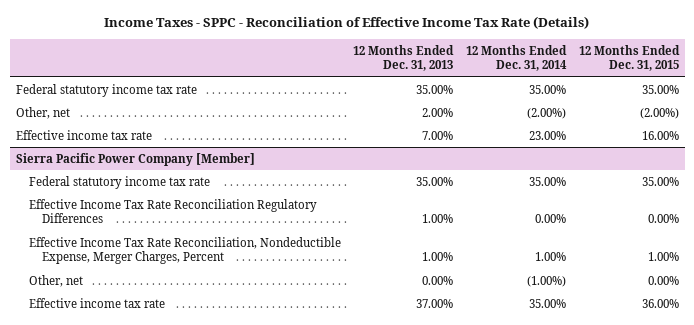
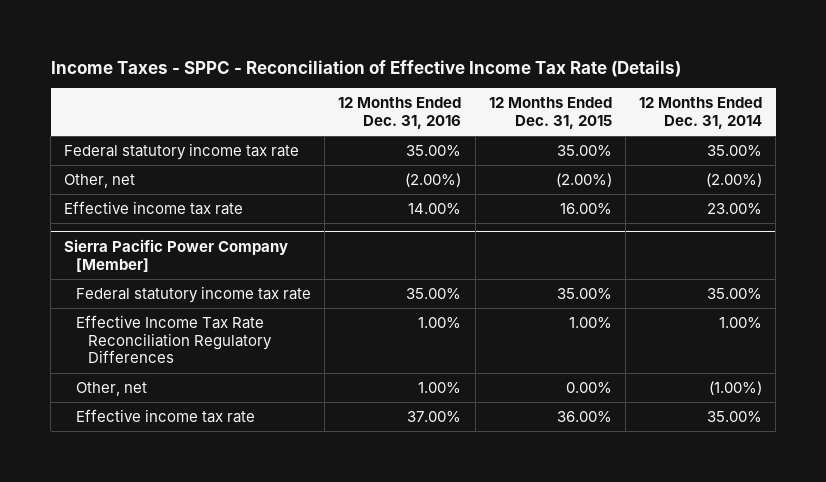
[353,44,455,72] 12 Months Ended Dec. 31, 2013 -> none
none -> [338,97,462,129] 12 Months Ended Dec. 31, 2016
[28,236,341,265] Effective Income Tax Rate Reconciliation, Nondeductible Expense, Merger Charges, Percent -> none
[534,214,566,224] 0.00% -> [719,317,763,329] 1.00%
[647,214,679,224] 0.00% -> [568,317,612,329] 1.00%

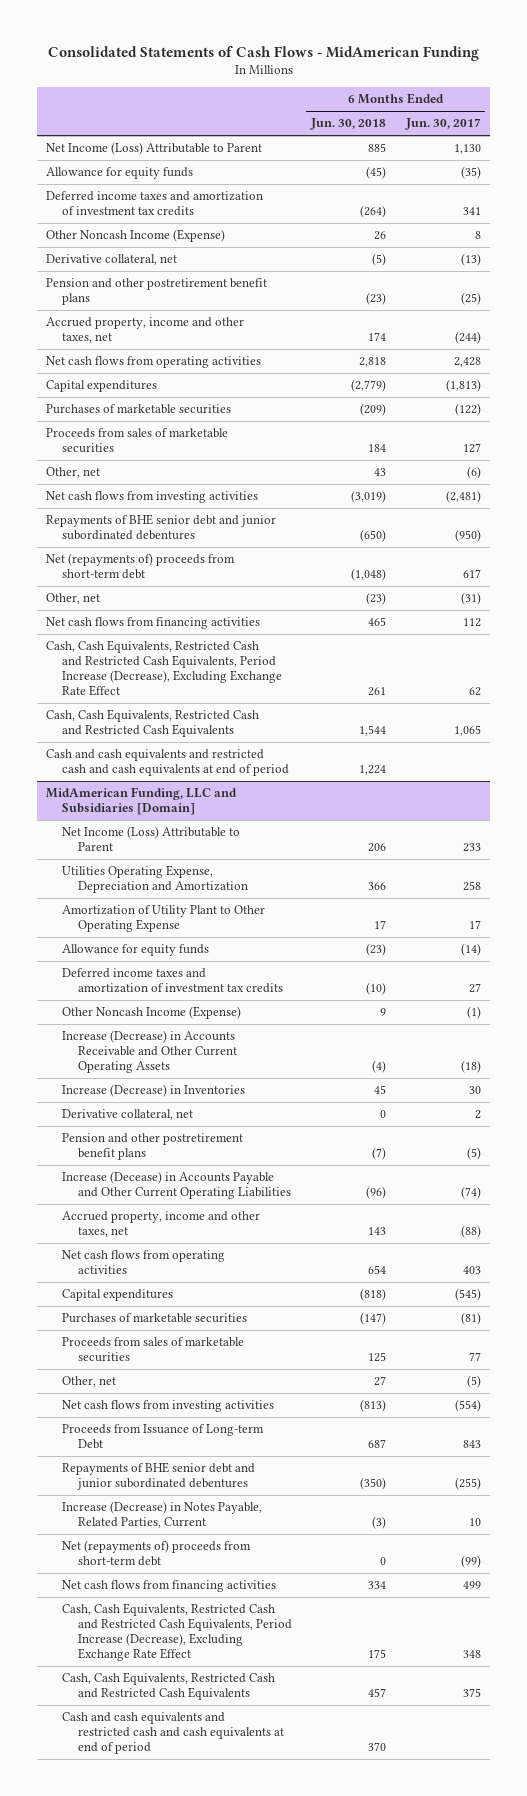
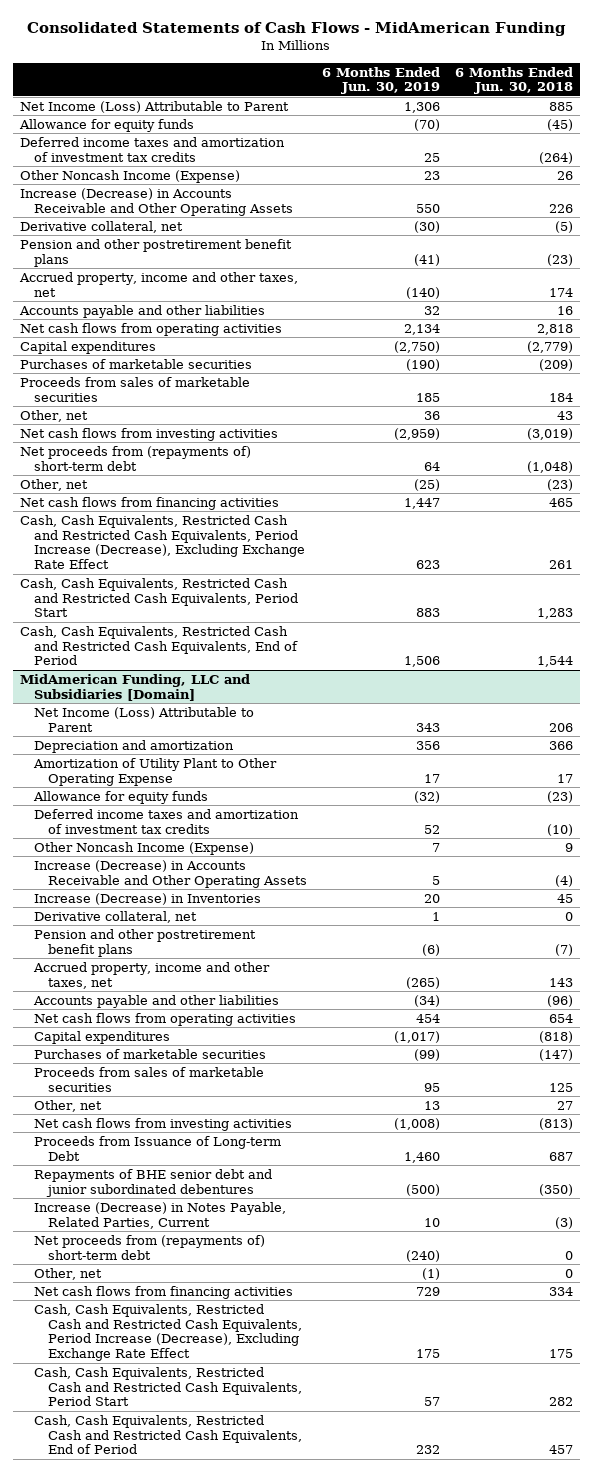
[404,118,481,131] Jun. 30, 2017 -> none
none -> [322,66,441,95] 6 Months Ended Jun. 30, 2019
none -> [20,187,294,216] Increase (Decrease) in Accounts Receivable and Other Operating Assets
none -> [19,304,266,318] Accounts payable and other liabilities
[46,514,277,541] Repayments of BHE senior debt and junior subordinated debentures -> none
[46,553,236,580] Net (repayments of) proceeds from short-term debt -> [20,445,252,471] Net proceeds from (repayments of) short-term debt
[46,709,260,738] Cash, Cash Equivalents, Restricted Cash and Restricted Cash Equivalents -> [20,577,299,618] Cash, Cash Equivalents, Restricted Cash and Restricted Cash Equivalents, Period Start
[359,725,387,737] 1,544 -> [536,608,573,620] 1,283
[46,749,290,777] Cash and cash equivalents and restricted cash and cash equivalents at end of period -> [20,625,299,666] Cash, Cash Equivalents, Restricted Cash and Restricted Cash Equivalents, End of Period
[359,765,387,776] 1,224 -> [536,656,573,668] 1,544
[62,865,248,894] Utilities Operating Expense, Depreciation and Amortization -> [34,739,235,753] Depreciation and amortization
[62,1030,237,1073] Increase (Decrease) in Accounts Receivable and Other Current Operating Assets -> [34,859,308,888] Increase (Decrease) in Accounts Receivable and Other Operating Assets
[62,1171,291,1200] Increase (Decease) in Accounts Payable and Other Current Operating Liabilities -> none
none -> [33,994,280,1008] Accounts payable and other liabilities
[62,1540,252,1567] Net (repayments of) proceeds from short-term debt -> [34,1234,266,1260] Net proceeds from (repayments of) short-term debt
none -> [34,1267,103,1280] Other, net
[62,1672,276,1701] Cash, Cash Equivalents, Restricted Cash and Restricted Cash Equivalents -> [34,1366,303,1407] Cash, Cash Equivalents, Restricted Cash and Restricted Cash Equivalents, Period Start
[368,1688,387,1698] 457 -> [548,1397,573,1407] 282
[62,1712,284,1754] Cash and cash equivalents and restricted cash and cash equivalents at end of period -> [34,1414,303,1455] Cash, Cash Equivalents, Restricted Cash and Restricted Cash Equivalents, End of Period
[368,1741,387,1751] 370 -> [548,1445,573,1455] 457

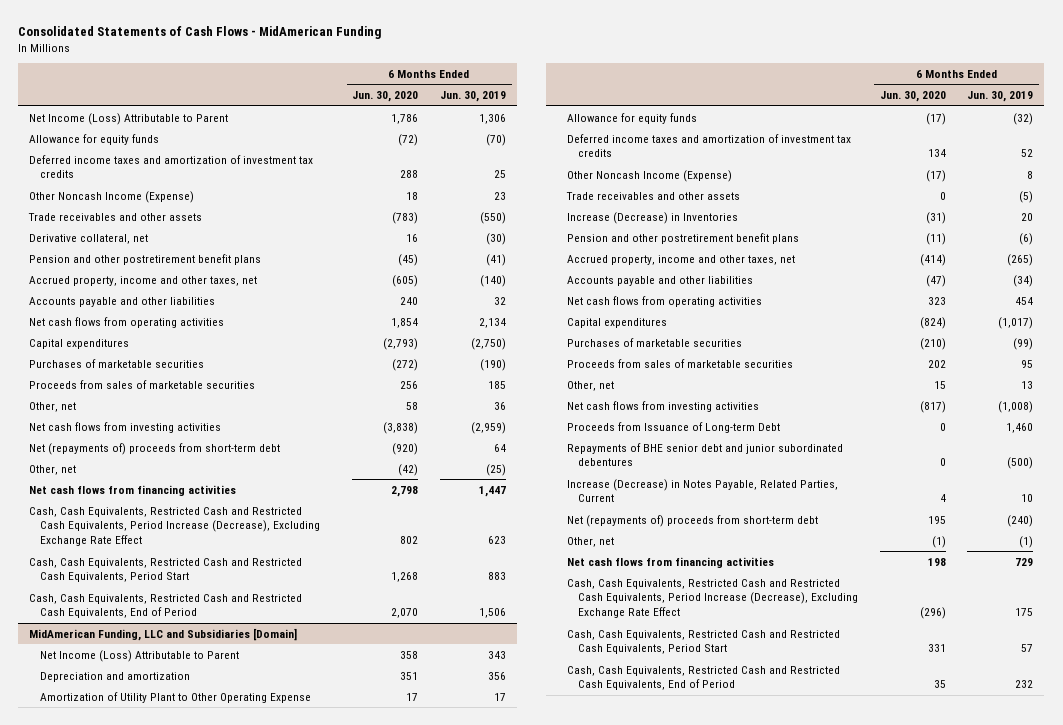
[454,66,573,95] 6 Months Ended Jun. 30, 2018 -> none
none -> [352,91,419,103] Jun. 30, 2020
[20,187,294,216] Increase (Decrease) in Accounts Receivable and Other Operating Assets -> [28,212,203,221] Trade receivables and other assets
[416,203,441,213] 550 -> [480,211,507,224] (550)
[20,445,252,471] Net proceeds from (repayments of) short-term debt -> [29,442,281,455] Net (repayments of) proceeds from short-term debt
[432,842,441,852] 7 -> [1027,170,1034,179] 8
[34,859,308,888] Increase (Decrease) in Accounts Receivable and Other Operating Assets -> [566,191,741,200] Trade receivables and other assets
[432,875,441,885] 5 -> [1019,190,1034,203] (5)
[34,910,198,923] Derivative collateral, net -> none
[34,1234,266,1260] Net proceeds from (repayments of) short-term debt -> [567,514,819,527] Net (repayments of) proceeds from short-term debt

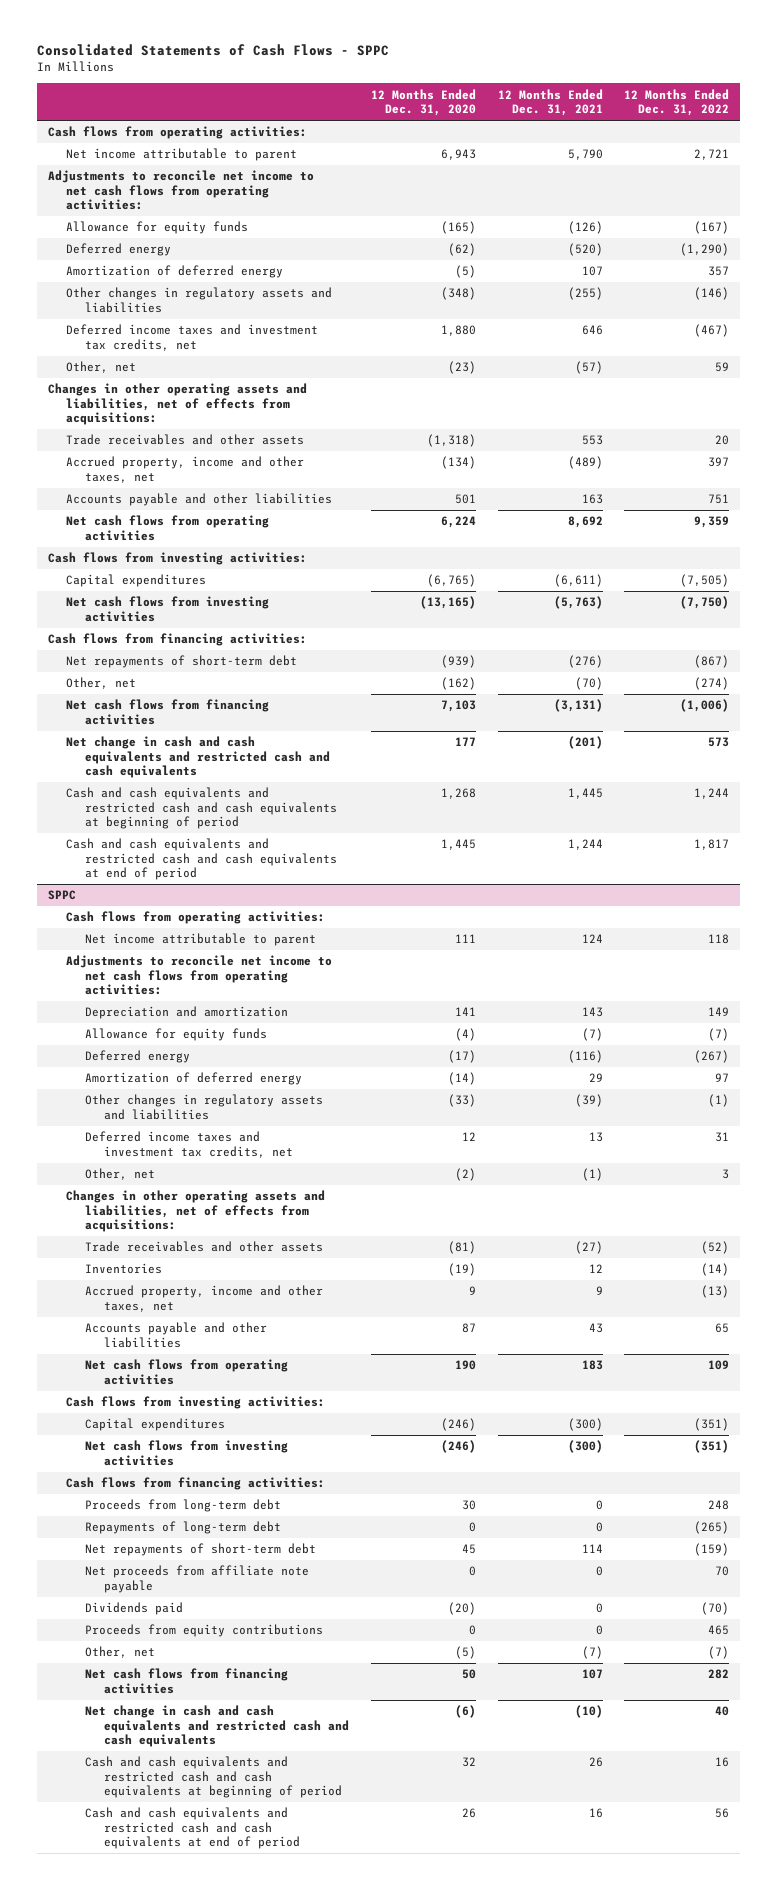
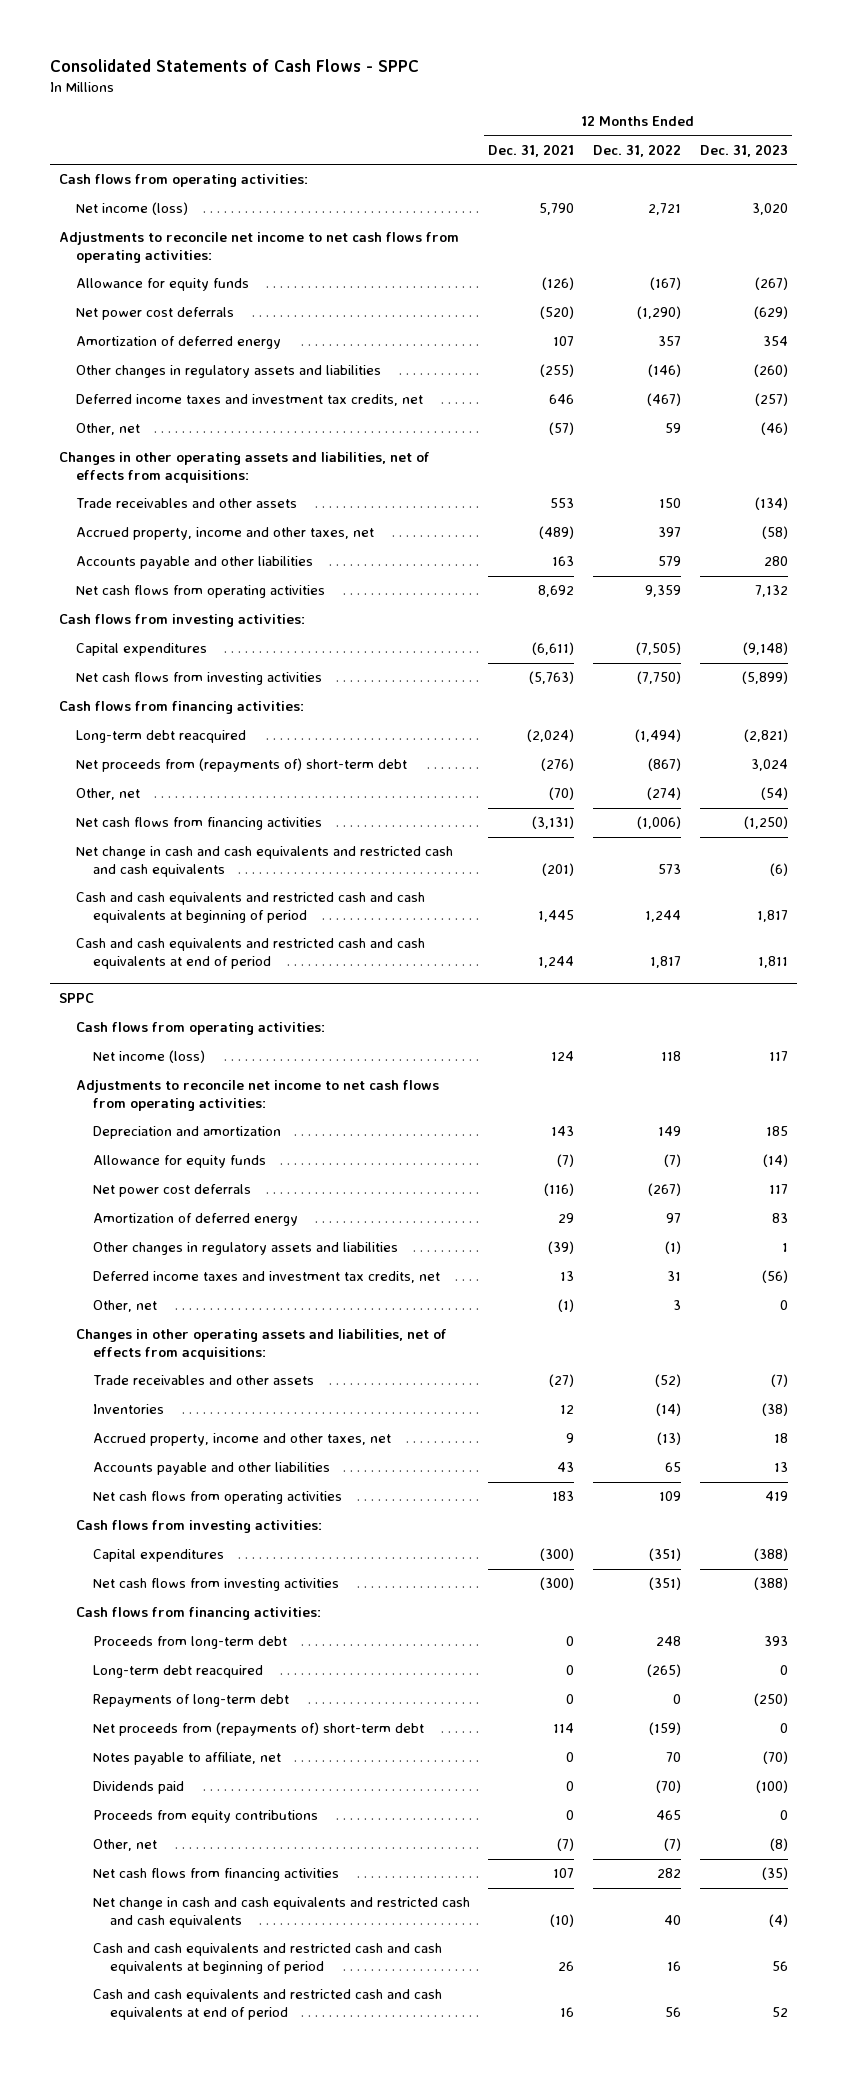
[371,88,477,117] 12 Months Ended Dec. 31, 2020 -> none
none -> [699,144,788,158] Dec. 31, 2023
[66,148,298,162] Net income attributable to parent -> [75,202,188,216] Net income (loss)
[66,243,172,257] Deferred energy -> [75,307,234,321] Net power cost deferrals
[715,435,730,446] 20 -> [659,498,682,509] 150
[708,494,730,505] 751 -> [658,556,682,567] 579
none -> [75,730,246,744] Long-term debt reacquired
[66,655,298,669] Net repayments of short-term debt -> [75,758,407,773] Net proceeds from (repayments of) short-term debt
[85,933,317,947] Net income attributable to parent -> [92,1050,205,1064] Net income (loss)
[85,1050,191,1064] Deferred energy -> [92,1184,251,1198] Net power cost deferrals
[85,1565,310,1593] Net proceeds from affiliate note payable -> none
none -> [92,1665,263,1679] Long-term debt reacquired
[694,1521,730,1535] (265) -> [673,1694,682,1705] 0
[85,1543,317,1557] Net repayments of short-term debt -> [92,1722,424,1737] Net proceeds from (repayments of) short-term debt
none -> [92,1752,281,1766] Notes payable to affiliate, net

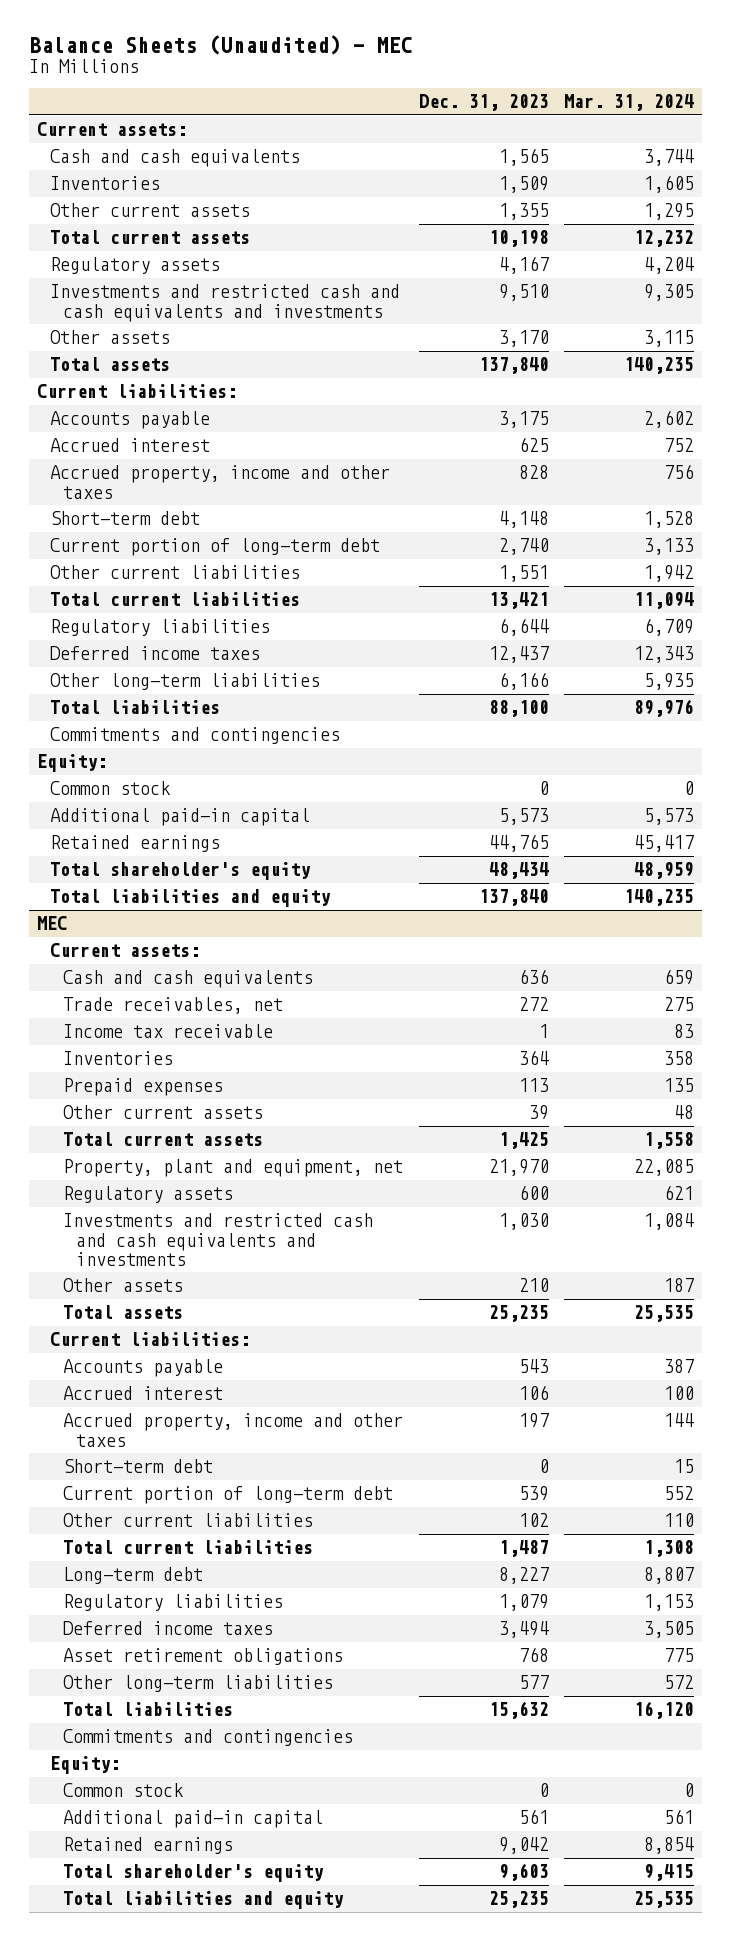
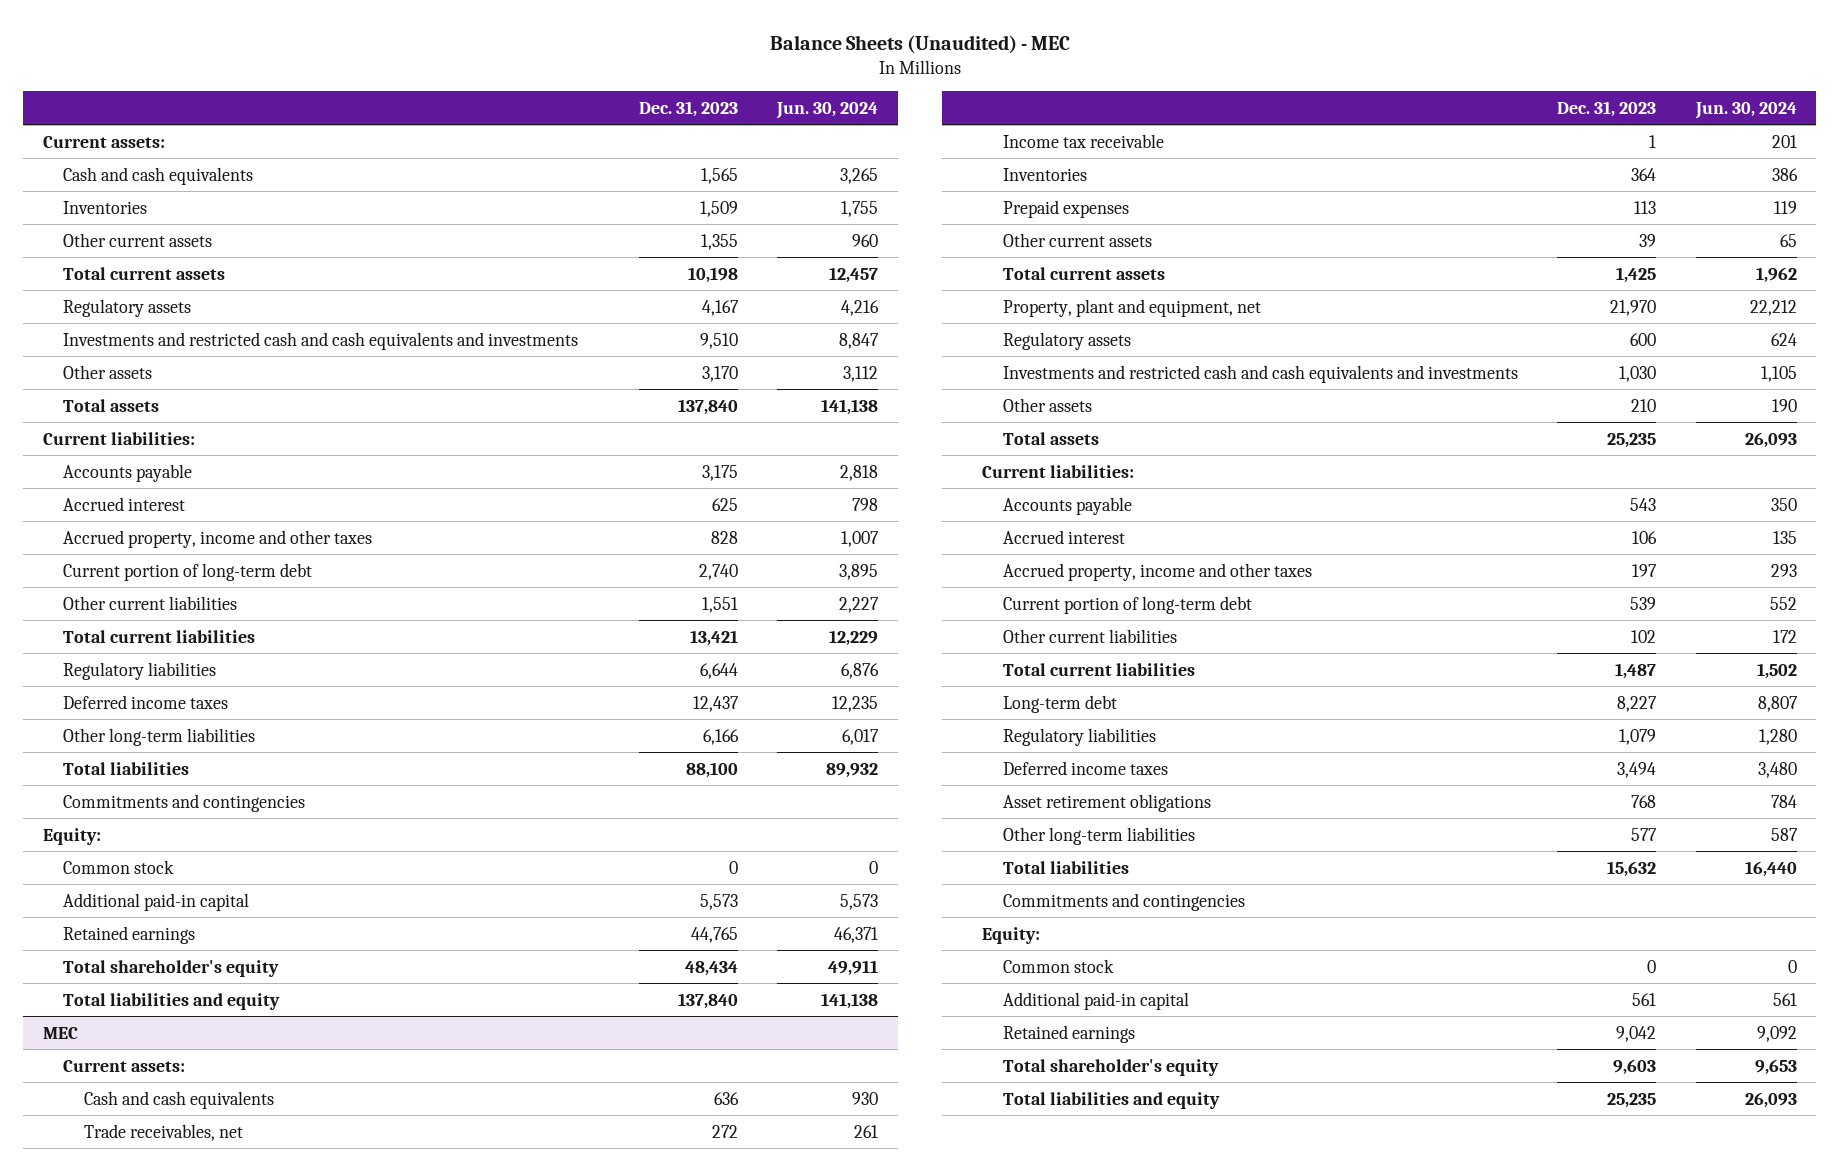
[564,94,695,112] Mar. 31, 2024 -> none
none -> [776,101,879,119] Jun. 30, 2024
[49,511,200,526] Short-term debt -> none
[62,1459,213,1474] Short-term debt -> none

